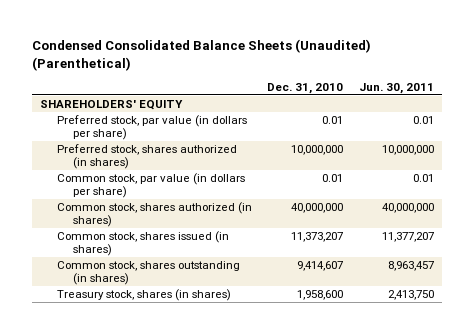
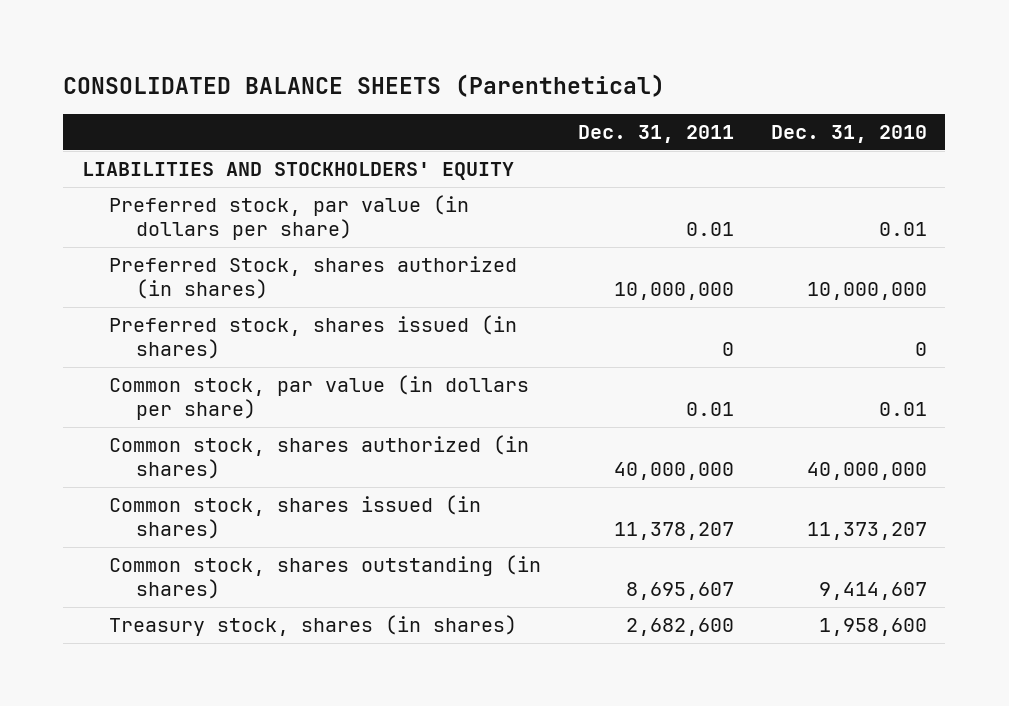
[32,38,372,71] Condensed Consolidated Balance Sheets (Unaudited) (Parenthetical) -> [63,74,666,98] CONSOLIDATED BALANCE SHEETS (Parenthetical)
[359,82,435,94] Jun. 30, 2011 -> none
none -> [577,125,734,144] Dec. 31, 2011
[40,100,184,111] SHAREHOLDERS' EQUITY -> none
none -> [81,162,514,181] LIABILITIES AND STOCKHOLDERS' EQUITY
[56,144,237,170] Preferred stock, shares authorized (in shares) -> [108,256,517,300] Preferred Stock, shares authorized (in shares)
none -> [108,315,517,360] Preferred stock, shares issued (in shares)

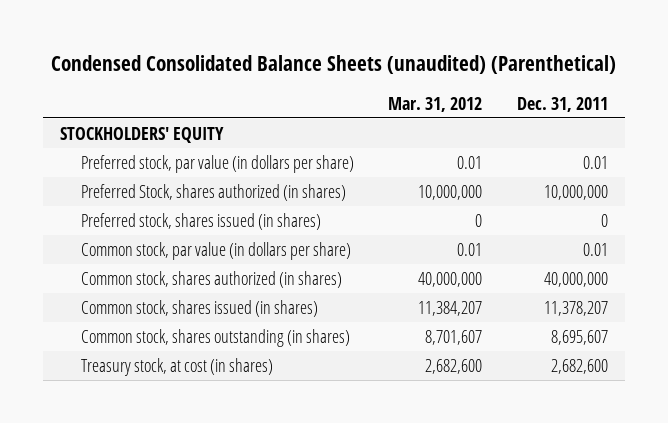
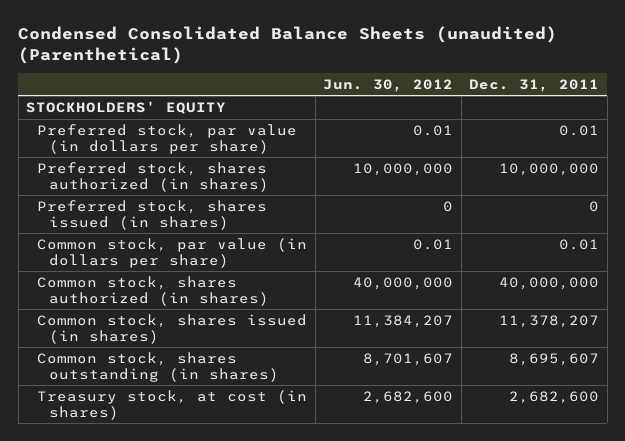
[388,96,483,112] Mar. 31, 2012 -> none
none -> [323,78,454,92] Jun. 30, 2012
[80,183,346,201] Preferred Stock, shares authorized (in shares) -> [37,161,269,192] Preferred stock, shares authorized (in shares)

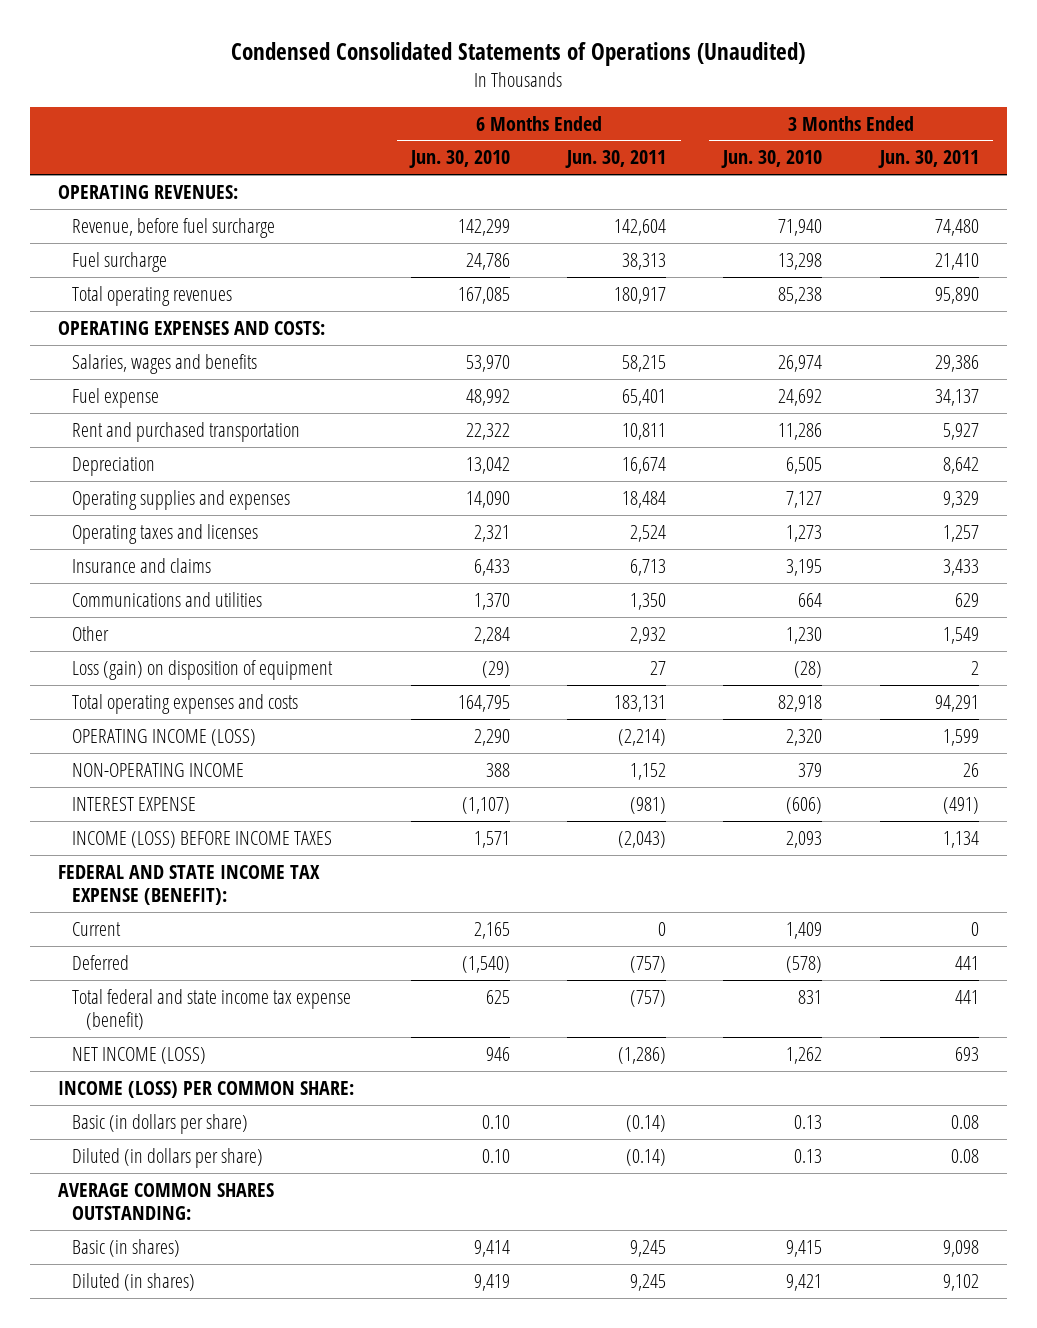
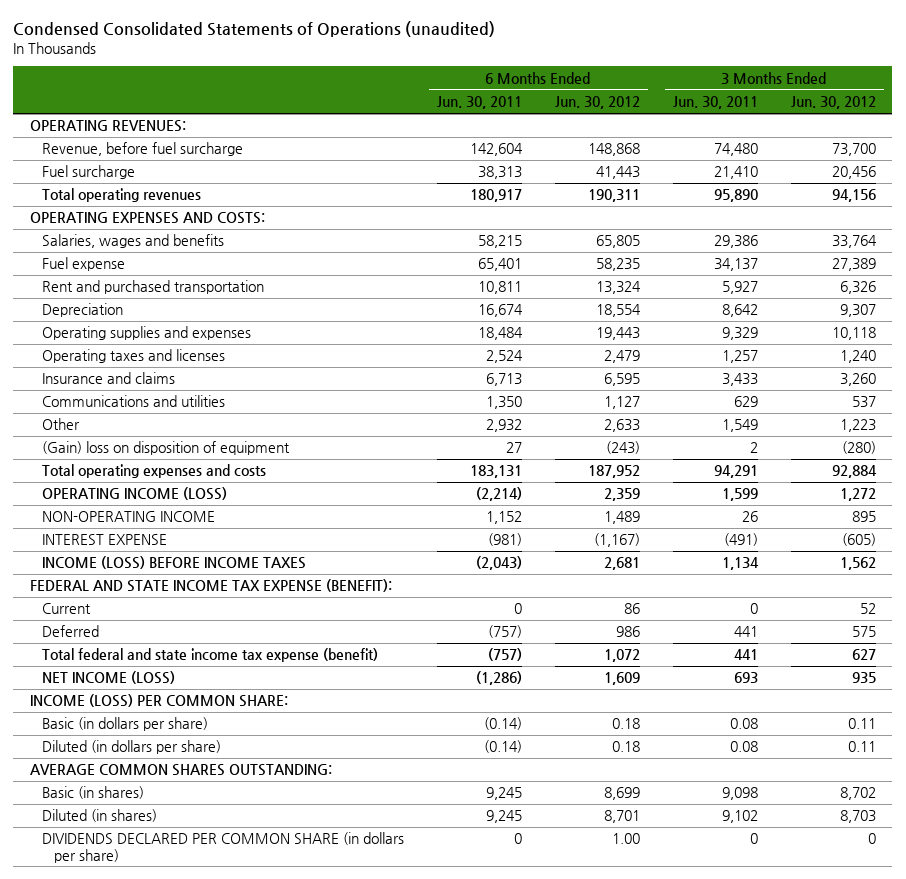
[231,42,806,67] Condensed Consolidated Statements of Operations (Unaudited) -> [13,21,496,38] Condensed Consolidated Statements of Operations (unaudited)
[409,150,511,169] Jun. 30, 2010 -> none
[721,150,823,169] Jun. 30, 2010 -> none
none -> [554,96,640,110] Jun. 30, 2012
none -> [790,96,876,110] Jun. 30, 2012
[72,659,334,680] Loss (gain) on disposition of equipment -> [41,441,290,456] (Gain) loss on disposition of equipment
none -> [41,832,404,863] DIVIDENDS DECLARED PER COMMON SHARE (in dollars per share)

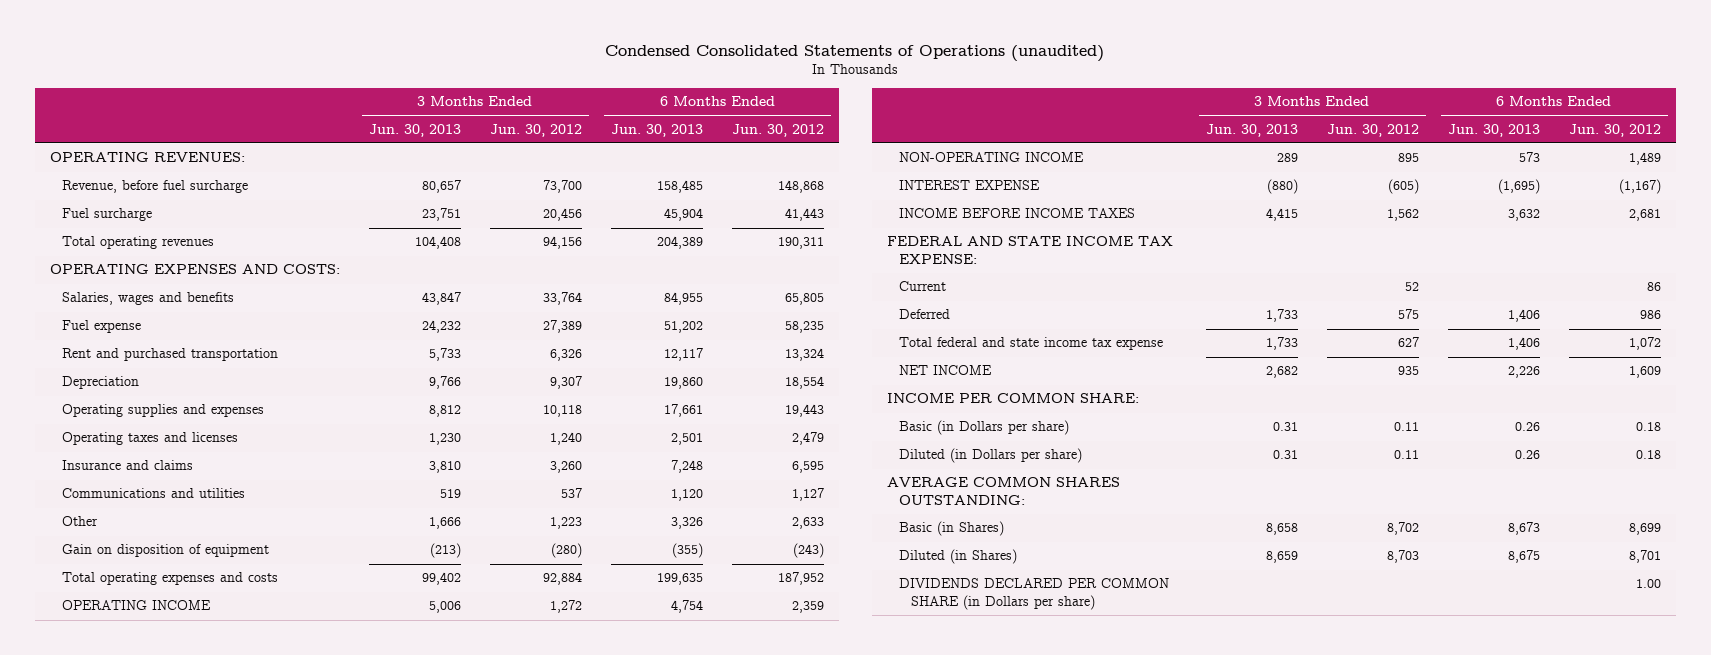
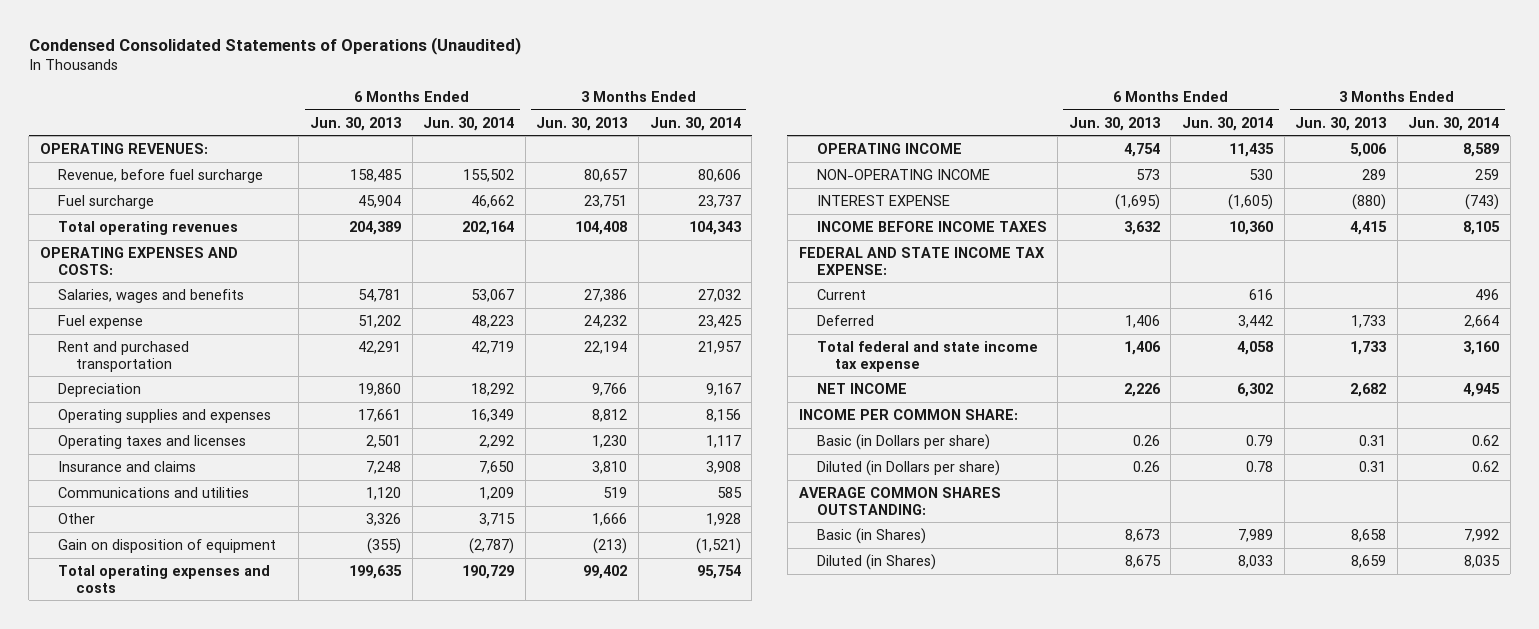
[605,45,1105,63] Condensed Consolidated Statements of Operations (unaudited) -> [28,36,521,55] Condensed Consolidated Statements of Operations (Unaudited)
[489,123,582,137] Jun. 30, 2012 -> none
[732,123,825,137] Jun. 30, 2012 -> none
none -> [423,116,515,131] Jun. 30, 2014
none -> [649,116,741,131] Jun. 30, 2014
[421,292,461,306] 43,847 -> [584,288,628,302] 27,386
[663,292,703,306] 84,955 -> [358,288,402,302] 54,781
[428,348,461,362] 5,733 -> [584,340,628,354] 22,194
[663,348,703,362] 12,117 -> [358,340,402,354] 42,291
[898,578,1169,610] DIVIDENDS DECLARED PER COMMON SHARE (in Dollars per share) -> none

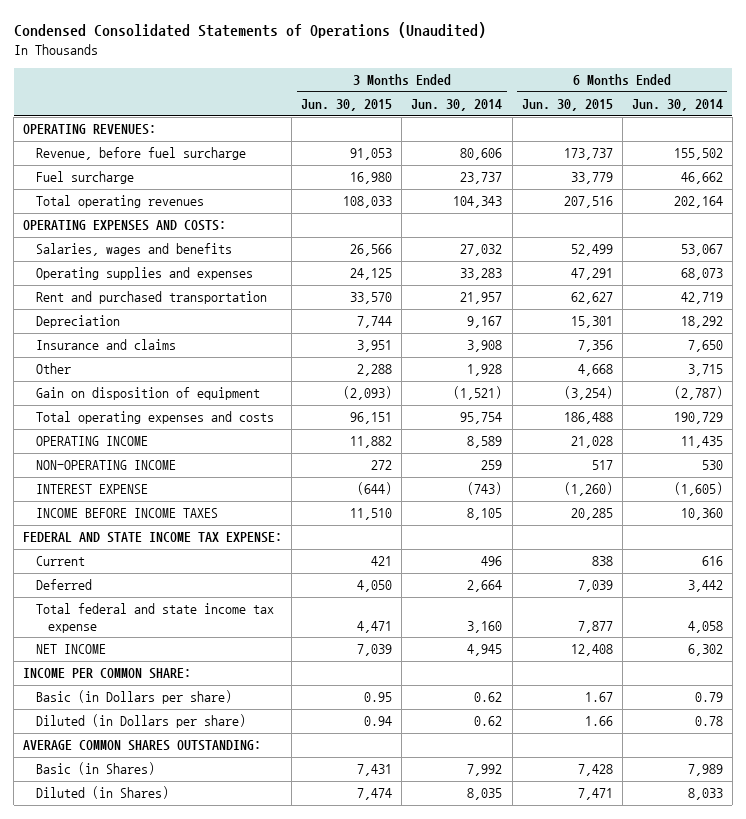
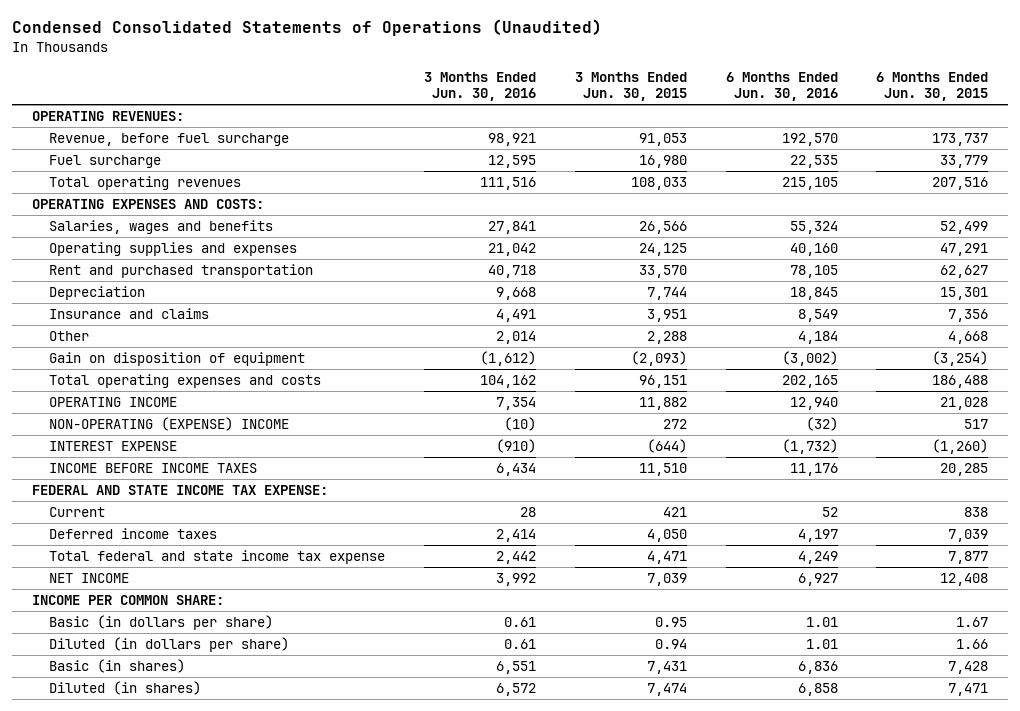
[411,99,503,112] Jun. 30, 2014 -> none
[631,99,723,112] Jun. 30, 2014 -> none
none -> [423,71,536,102] 3 Months Ended Jun. 30, 2016
none -> [725,71,838,102] 6 Months Ended Jun. 30, 2016
[35,460,176,471] NON-OPERATING INCOME -> [49,417,290,432] NON-OPERATING (EXPENSE) INCOME
[35,579,92,591] Deferred -> [49,528,218,540] Deferred income taxes
[23,740,262,752] AVERAGE COMMON SHARES OUTSTANDING: -> none
[35,690,232,705] Basic (in Dollars per share) -> [49,615,274,631] Basic (in dollars per share)
[35,714,246,729] Diluted (in Dollars per share) -> [49,637,290,653] Diluted (in dollars per share)
[35,762,155,776] Basic (in Shares) -> [49,659,186,674] Basic (in shares)
[35,786,169,800] Diluted (in Shares) -> [49,681,202,696] Diluted (in shares)

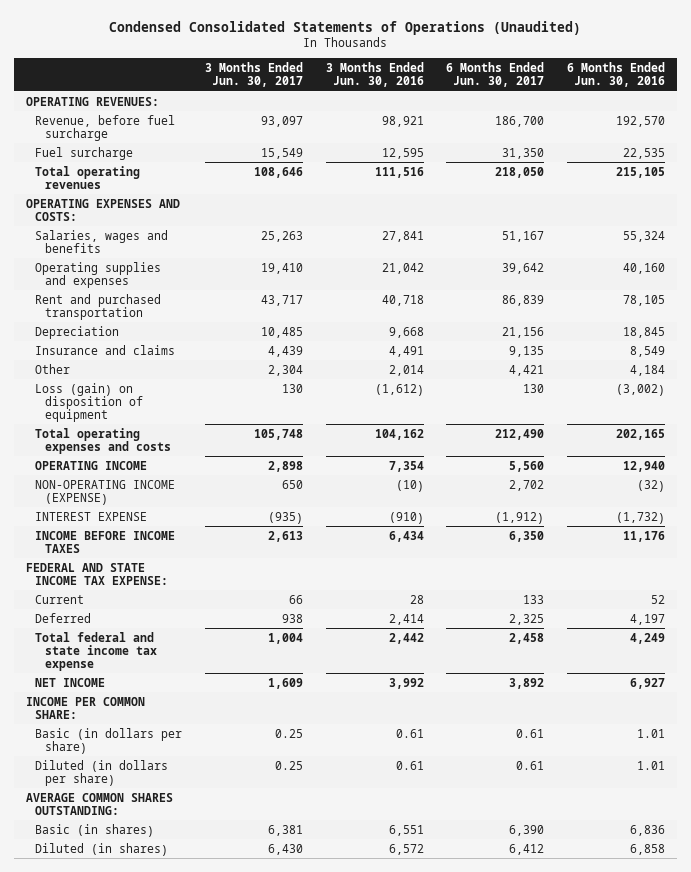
[574,71,687,102] 3 Months Ended Jun. 30, 2015 -> none
[876,71,989,102] 6 Months Ended Jun. 30, 2015 -> none
none -> [205,62,304,88] 3 Months Ended Jun. 30, 2017
none -> [446,62,545,88] 6 Months Ended Jun. 30, 2017
[49,352,306,367] Gain on disposition of equipment -> [35,382,143,422] Loss (gain) on disposition of equipment
[49,417,290,432] NON-OPERATING (EXPENSE) INCOME -> [35,479,176,505] NON-OPERATING INCOME (EXPENSE)
[49,528,218,540] Deferred income taxes -> [35,612,92,623] Deferred
none -> [25,792,173,815] AVERAGE COMMON SHARES OUTSTANDING:

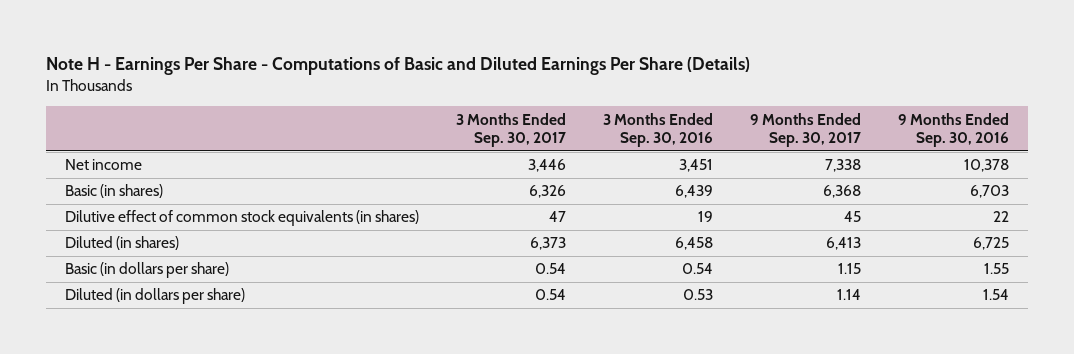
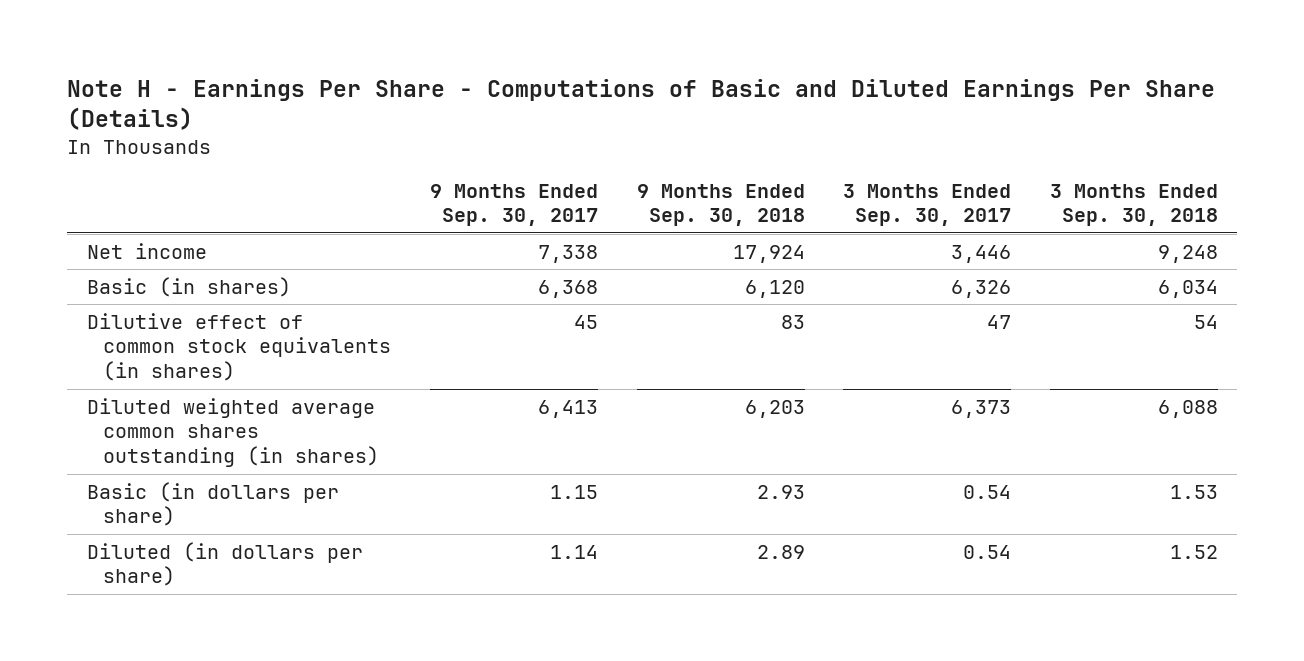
[603,112,714,147] 3 Months Ended Sep. 30, 2016 -> none
[898,112,1010,147] 9 Months Ended Sep. 30, 2016 -> none
none -> [636,183,805,227] 9 Months Ended Sep. 30, 2018
none -> [1049,183,1218,227] 3 Months Ended Sep. 30, 2018
[64,236,179,251] Diluted (in shares) -> [86,397,380,468] Diluted weighted average common shares outstanding (in shares)

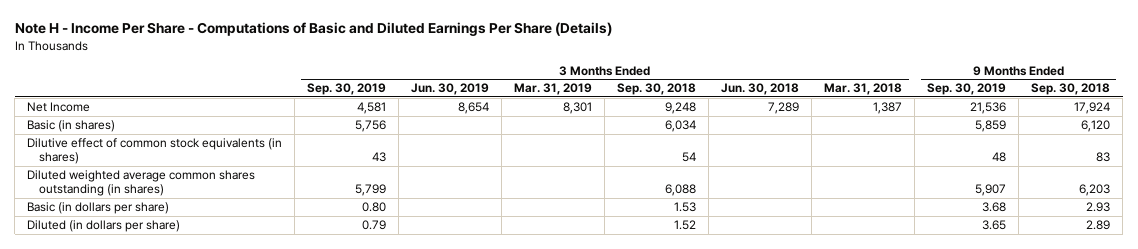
[67,79,1216,131] Note H - Earnings Per Share - Computations of Basic and Diluted Earnings Per Share (Details) -> [14,22,612,37] Note H - Income Per Share - Computations of Basic and Diluted Earnings Per Share (Details)
[429,183,598,227] 9 Months Ended Sep. 30, 2017 -> none
[843,183,1012,227] 3 Months Ended Sep. 30, 2017 -> none
none -> [307,83,387,96] Sep. 30, 2019
none -> [411,83,490,96] Jun. 30, 2019
none -> [514,83,593,96] Mar. 31, 2019
none -> [721,83,800,96] Jun. 30, 2018
none -> [824,83,903,96] Mar. 31, 2018
none -> [927,83,1007,96] Sep. 30, 2019
[86,242,207,259] Net income -> [27,102,91,113] Net Income

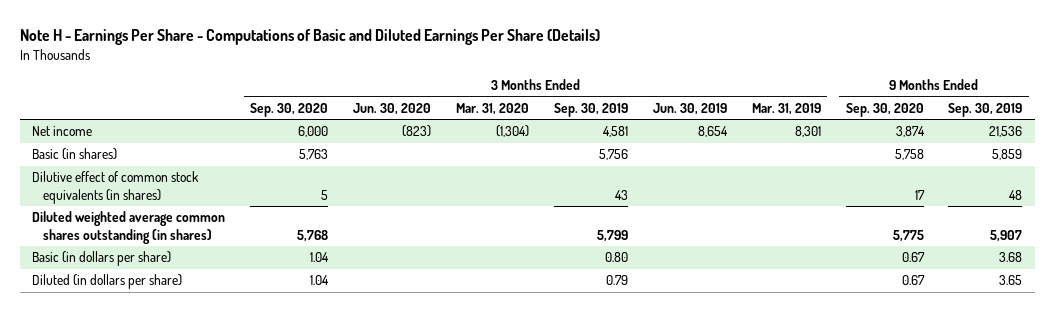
[14,22,612,37] Note H - Income Per Share - Computations of Basic and Diluted Earnings Per Share (Details) -> [20,29,601,46] Note H - Earnings Per Share - Computations of Basic and Diluted Earnings Per Share (Details)
[617,83,697,96] Sep. 30, 2018 -> none
[721,83,800,96] Jun. 30, 2018 -> none
[824,83,903,96] Mar. 31, 2018 -> none
[1031,83,1111,96] Sep. 30, 2018 -> none
none -> [250,102,329,117] Sep. 30, 2020
none -> [353,102,432,115] Jun. 30, 2020
none -> [456,102,530,115] Mar. 31, 2020
none -> [845,102,924,117] Sep. 30, 2020
[27,102,91,113] Net Income -> [32,126,93,137] Net income

